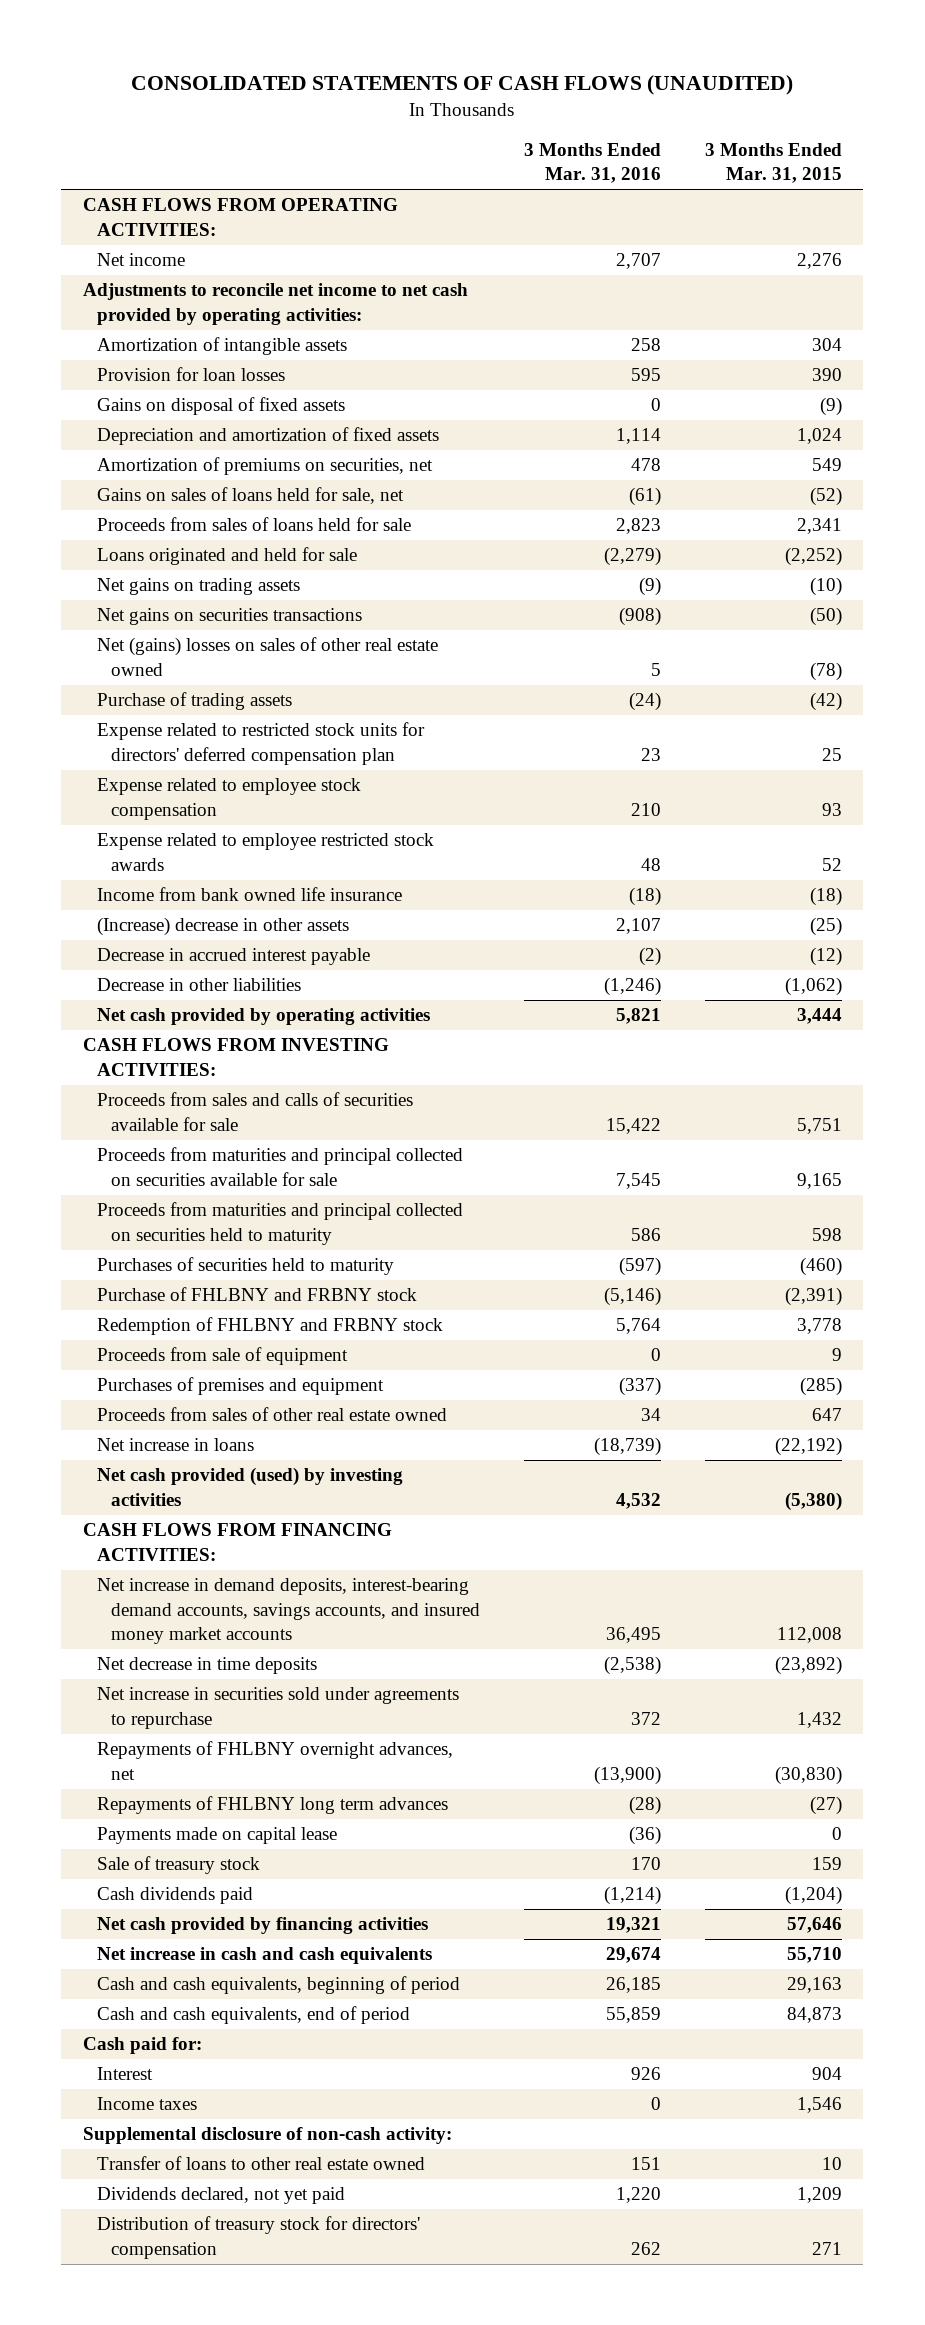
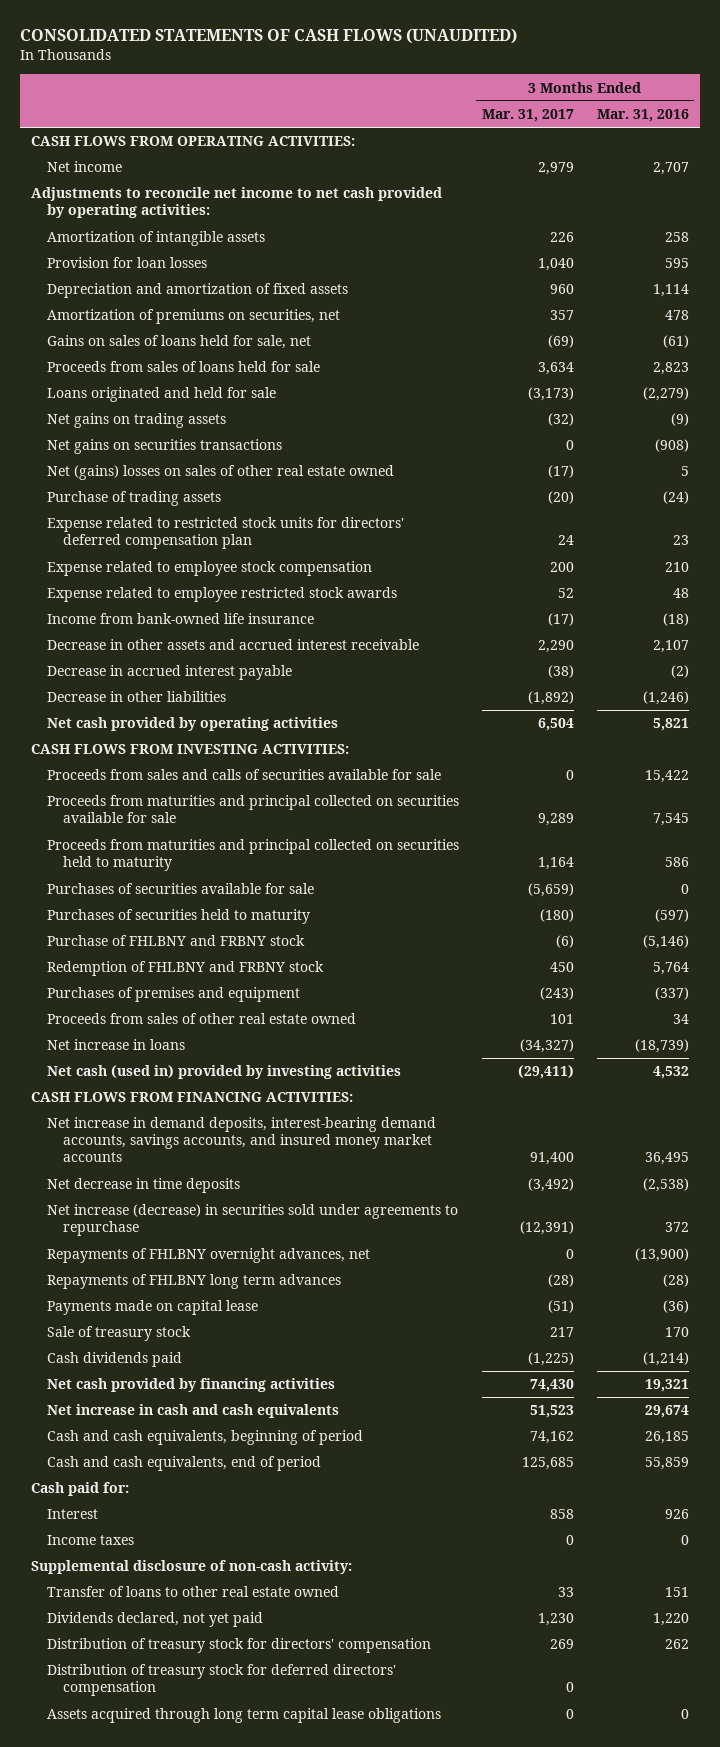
[704,142,842,183] 3 Months Ended Mar. 31, 2015 -> none
none -> [481,109,574,123] Mar. 31, 2017
[97,397,346,416] Gains on disposal of fixed assets -> none
[97,887,403,902] Income from bank owned life insurance -> [46,613,314,625] Income from bank-owned life insurance
[97,917,350,937] (Increase) decrease in other assets -> [46,639,419,651] Decrease in other assets and accrued interest receivable
none -> [46,883,314,895] Purchases of securities available for sale
[97,1347,349,1366] Proceeds from sale of equipment -> none
[97,1467,404,1506] Net cash provided (used) by investing activities -> [46,1065,401,1080] Net cash (used in) provided by investing activities
[97,1687,460,1729] Net increase in securities sold under agreements to repurchase -> [46,1204,458,1237] Net increase (decrease) in securities sold under agreements to repurchase
none -> [46,1664,396,1697] Distribution of treasury stock for deferred directors' compensation
none -> [46,1708,441,1724] Assets acquired through long term capital lease obligations

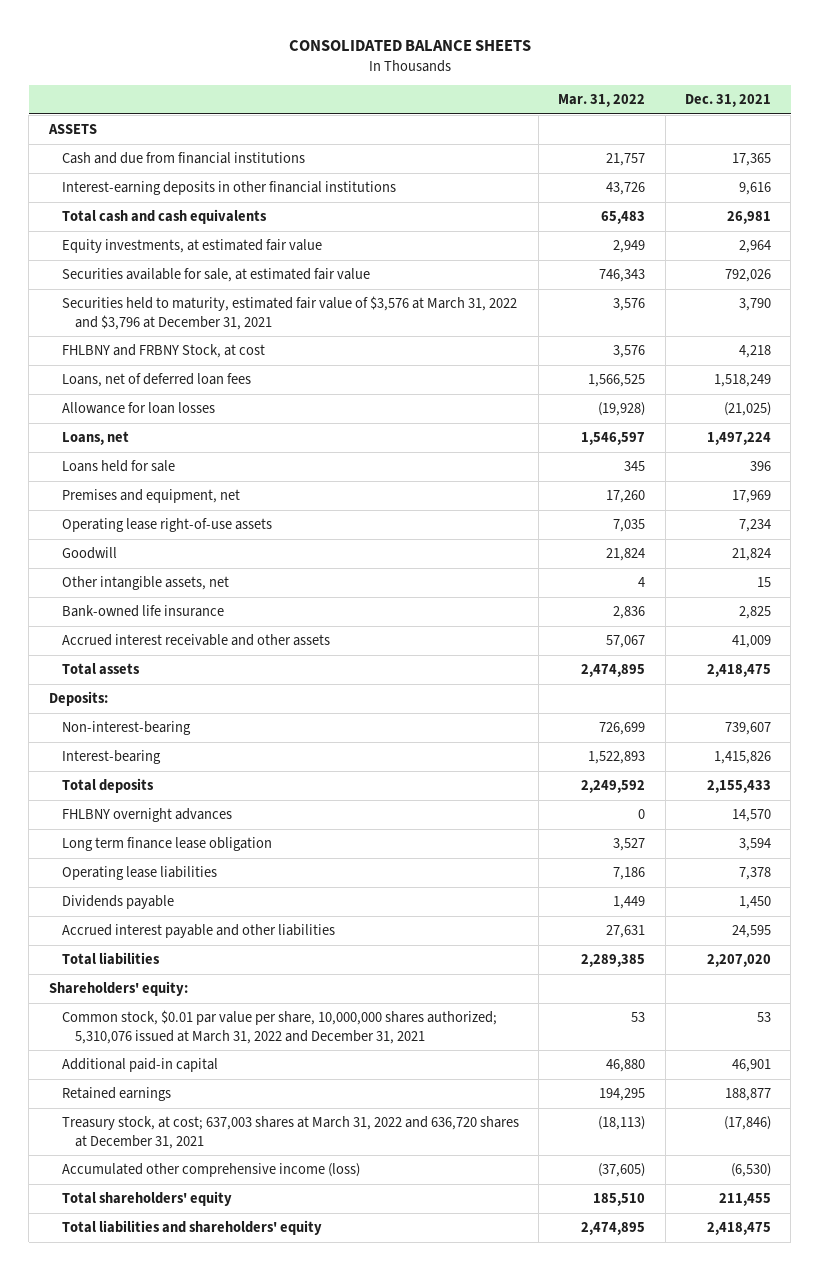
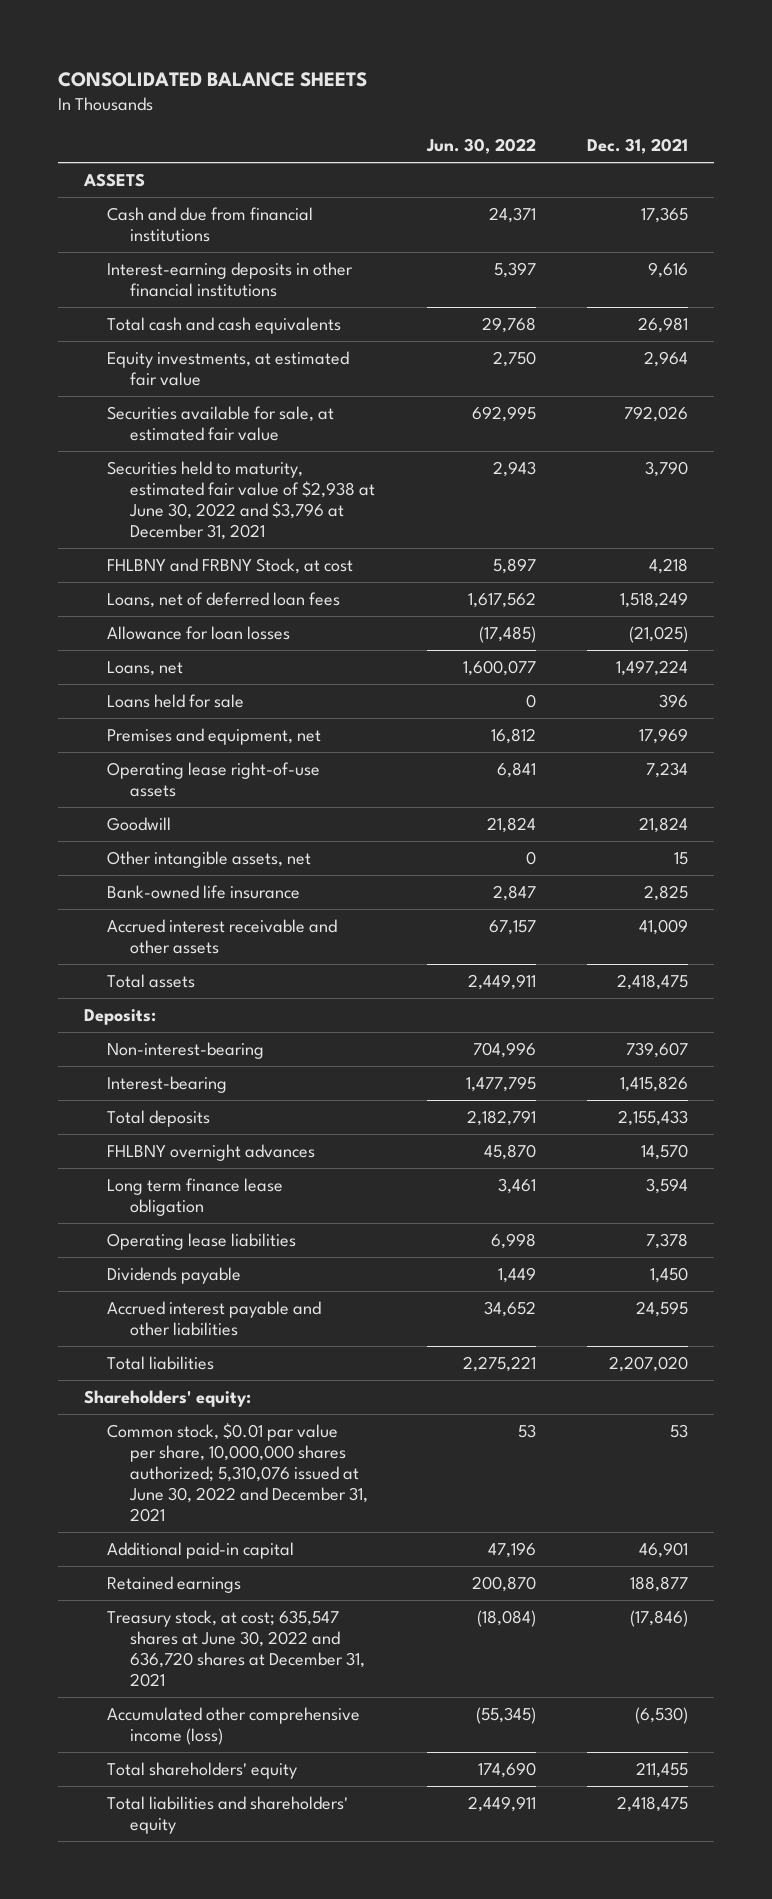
[558,94,646,108] Mar. 31, 2022 -> none
none -> [425,138,536,155] Jun. 30, 2022
[61,296,517,330] Securities held to maturity, estimated fair value of $3,576 at March 31, 2022 and $3,796 at December 31, 2021 -> [107,461,376,541] Securities held to maturity, estimated fair value of $2,938 at June 30, 2022 and $3,796 at December 31, 2021
[61,1010,497,1044] Common stock, $0.01 par value per share, 10,000,000 shares authorized; 5,310,076 issued at March 31, 2022 and December 31, 2021 -> [107,1423,369,1523] Common stock, $0.01 par value per share, 10,000,000 shares authorized; 5,310,076 issued at June 30, 2022 and December 31, 2021
[61,1116,519,1149] Treasury stock, at cost; 637,003 shares at March 31, 2022 and 636,720 shares at December 31, 2021 -> [107,1610,366,1688] Treasury stock, at cost; 635,547 shares at June 30, 2022 and 636,720 shares at December 31, 2021

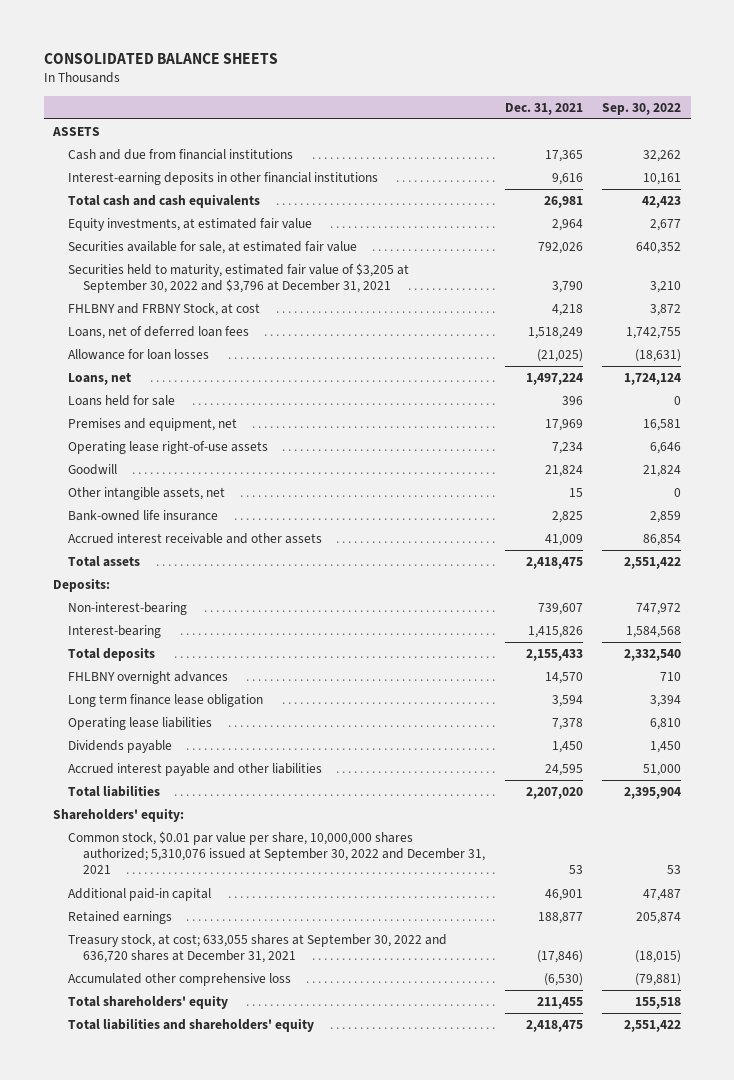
[425,138,536,155] Jun. 30, 2022 -> none
none -> [601,102,681,115] Sep. 30, 2022
[107,461,376,541] Securities held to maturity, estimated fair value of $2,938 at June 30, 2022 and $3,796 at December 31, 2021 -> [68,262,410,294] Securities held to maturity, estimated fair value of $3,205 at September 30, 2022 and $3,796 at December 31, 2021
[107,1423,369,1523] Common stock, $0.01 par value per share, 10,000,000 shares authorized; 5,310,076 issued at June 30, 2022 and December 31, 2021 -> [68,830,486,875] Common stock, $0.01 par value per share, 10,000,000 shares authorized; 5,310,076 issued at September 30, 2022 and December 31, 2021
[107,1610,366,1688] Treasury stock, at cost; 635,547 shares at June 30, 2022 and 636,720 shares at December 31, 2021 -> [68,933,448,964] Treasury stock, at cost; 633,055 shares at September 30, 2022 and 636,720 shares at December 31, 2021
[107,1707,361,1746] Accumulated other comprehensive income (loss) -> [68,972,292,986] Accumulated other comprehensive loss

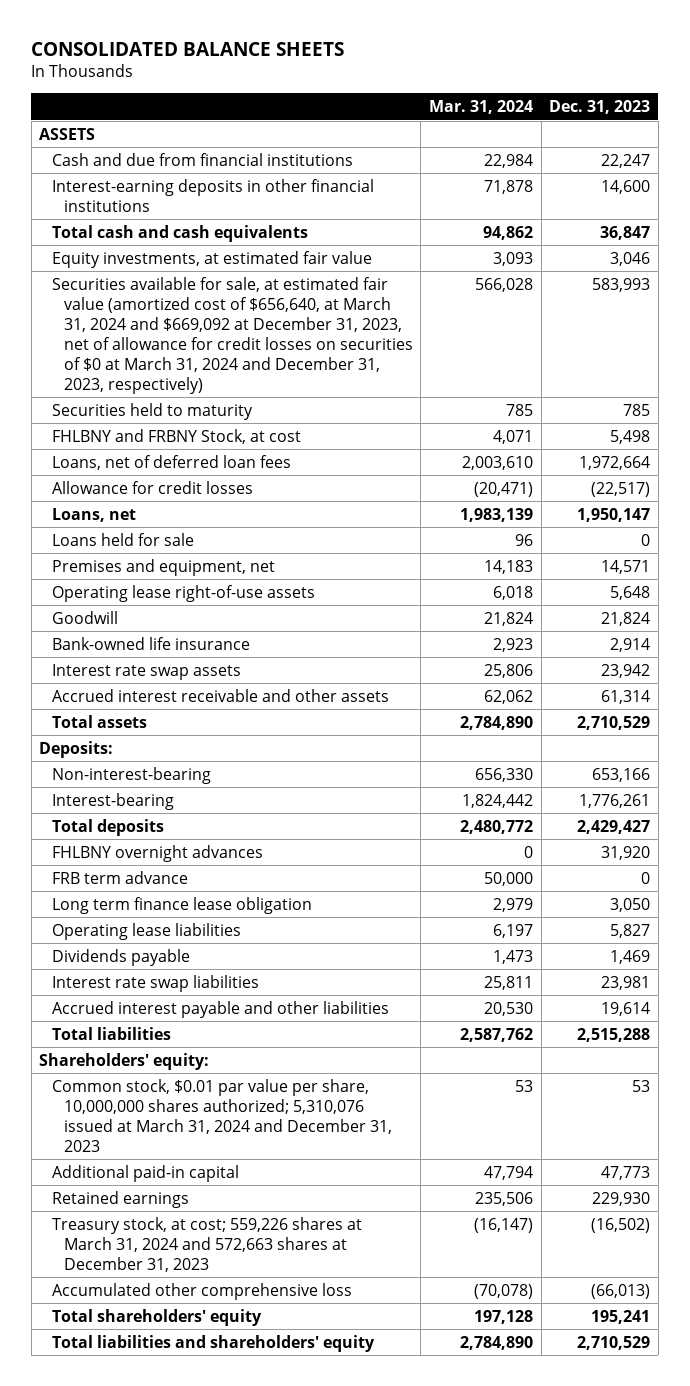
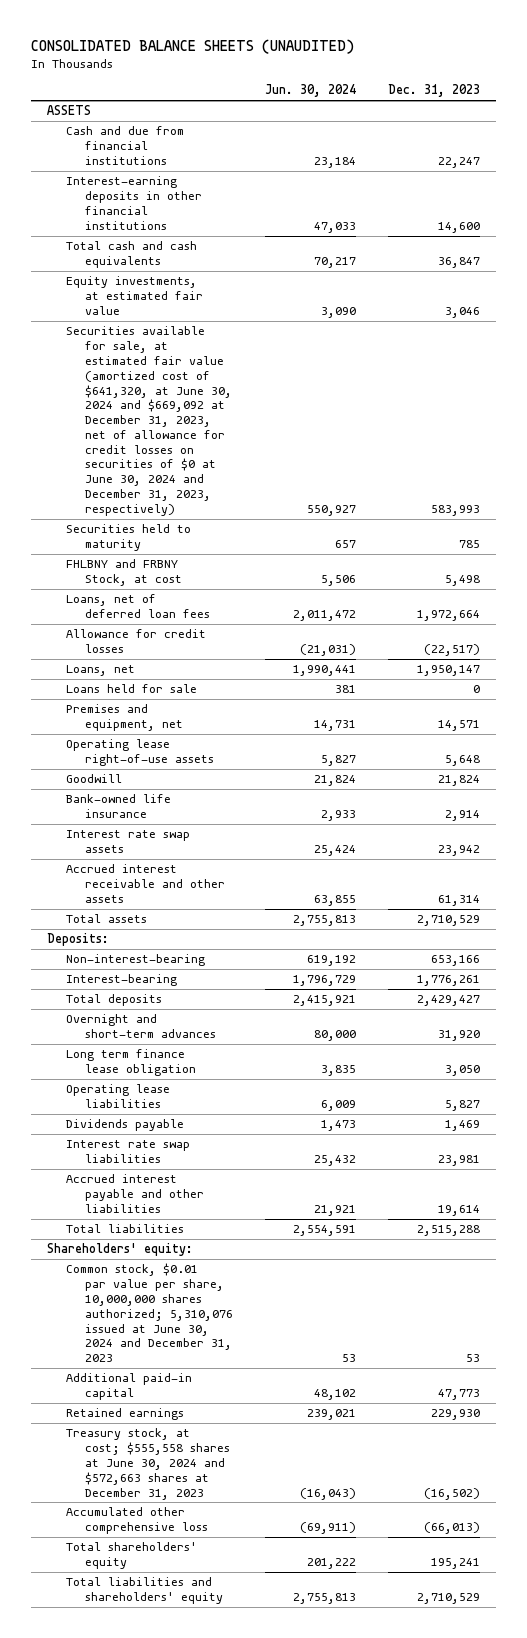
[31,42,345,57] CONSOLIDATED BALANCE SHEETS -> [31,38,355,54] CONSOLIDATED BALANCE SHEETS (UNAUDITED)
[429,100,534,115] Mar. 31, 2024 -> none
none -> [264,84,356,98] Jun. 30, 2024
[51,276,413,394] Securities available for sale, at estimated fair value (amortized cost of $656,640, at March 31, 2024 and $669,092 at December 31, 2023, net of allowance for credit losses on securities of $0 at March 31, 2024 and December 31, 2023, respectively) -> [65,326,232,516] Securities available for sale, at estimated fair value (amortized cost of $641,320, at June 30, 2024 and $669,092 at December 31, 2023, net of allowance for credit losses on securities of $0 at June 30, 2024 and December 31, 2023, respectively)
[51,870,188,884] FRB term advance -> none
[51,844,263,862] FHLBNY overnight advances -> [65,1014,216,1039] Overnight and short-term advances
[51,1078,392,1152] Common stock, $0.01 par value per share, 10,000,000 shares authorized; 5,310,076 issued at March 31, 2024 and December 31, 2023 -> [65,1263,233,1363] Common stock, $0.01 par value per share, 10,000,000 shares authorized; 5,310,076 issued at June 30, 2024 and December 31, 2023
[51,1216,362,1272] Treasury stock, at cost; 559,226 shares at March 31, 2024 and 572,663 shares at December 31, 2023 -> [65,1428,230,1500] Treasury stock, at cost; $555,558 shares at June 30, 2024 and $572,663 shares at December 31, 2023

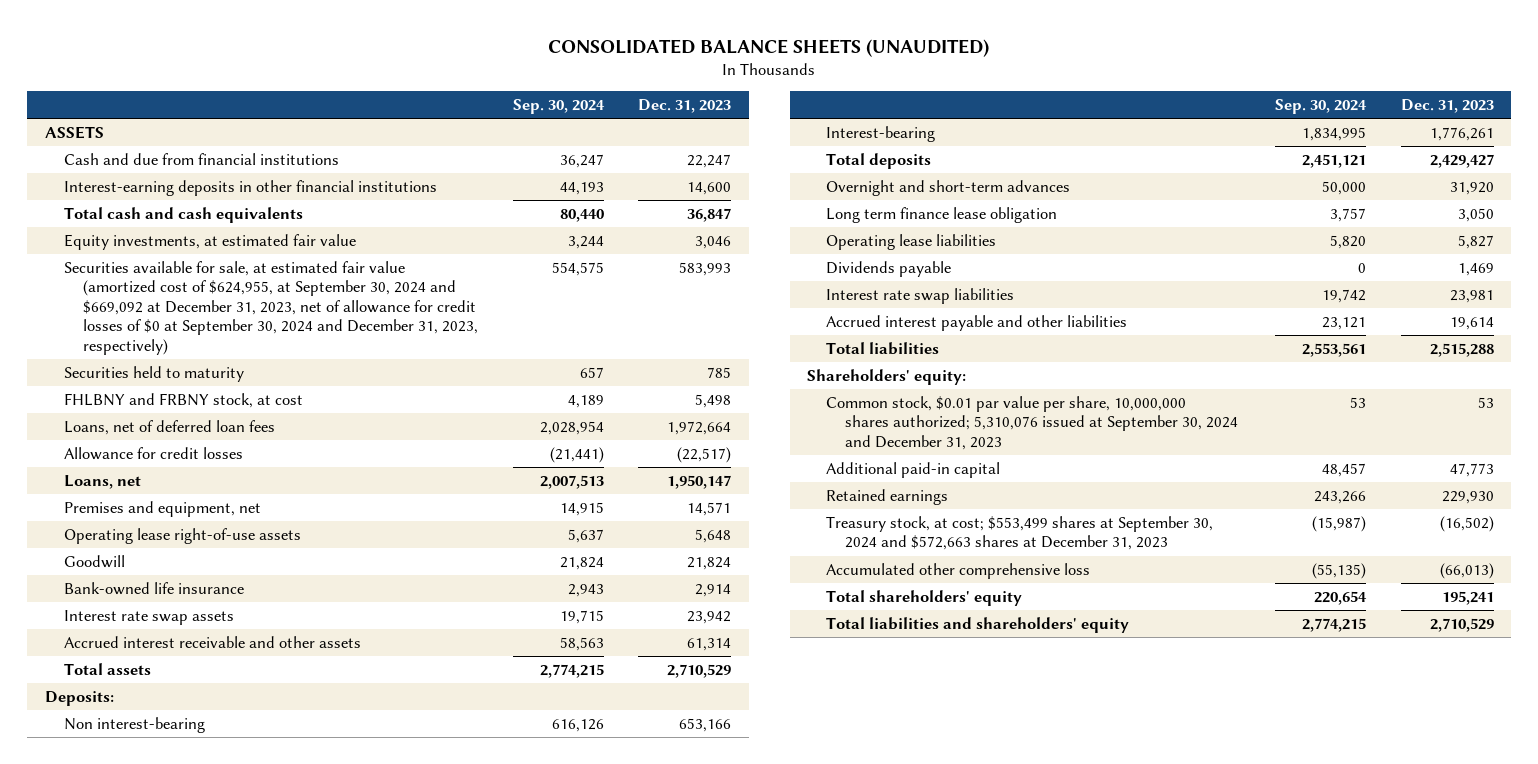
[264,84,356,98] Jun. 30, 2024 -> none
none -> [512,99,605,115] Sep. 30, 2024
[65,326,232,516] Securities available for sale, at estimated fair value (amortized cost of $641,320, at June 30, 2024 and $669,092 at December 31, 2023, net of allowance for credit losses on securities of $0 at June 30, 2024 and December 31, 2023, respectively) -> [63,260,478,355] Securities available for sale, at estimated fair value (amortized cost of $624,955, at September 30, 2024 and $669,092 at December 31, 2023, net of allowance for credit losses of $0 at September 30, 2024 and December 31, 2023, respectively)
[65,559,182,587] FHLBNY and FRBNY Stock, at cost -> [63,392,303,408] FHLBNY and FRBNY stock, at cost
[65,684,197,694] Loans held for sale -> none
[65,954,205,967] Non-interest-bearing -> [63,716,205,733] Non interest-bearing
[65,1263,233,1363] Common stock, $0.01 par value per share, 10,000,000 shares authorized; 5,310,076 issued at June 30, 2024 and December 31, 2023 -> [826,395,1239,450] Common stock, $0.01 par value per share, 10,000,000 shares authorized; 5,310,076 issued at September 30, 2024 and December 31, 2023
[65,1428,230,1500] Treasury stock, at cost; $555,558 shares at June 30, 2024 and $572,663 shares at December 31, 2023 -> [826,515,1214,551] Treasury stock, at cost; $553,499 shares at September 30, 2024 and $572,663 shares at December 31, 2023

